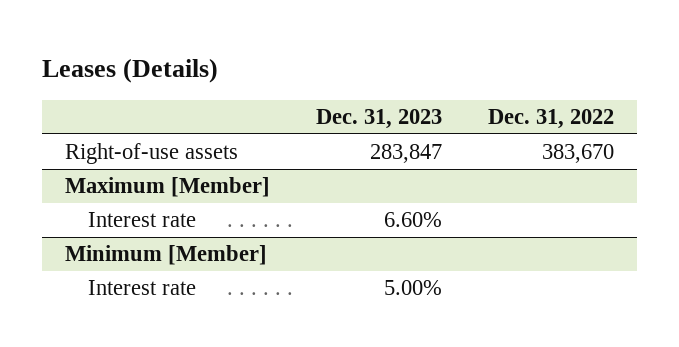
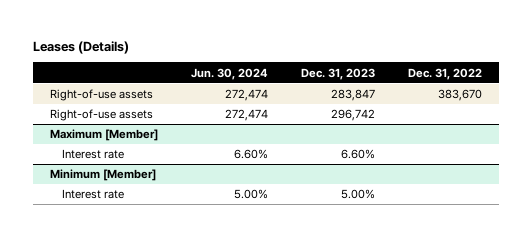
none -> [191,67,269,80] Jun. 30, 2024
none -> [49,109,153,122] Right-of-use assets

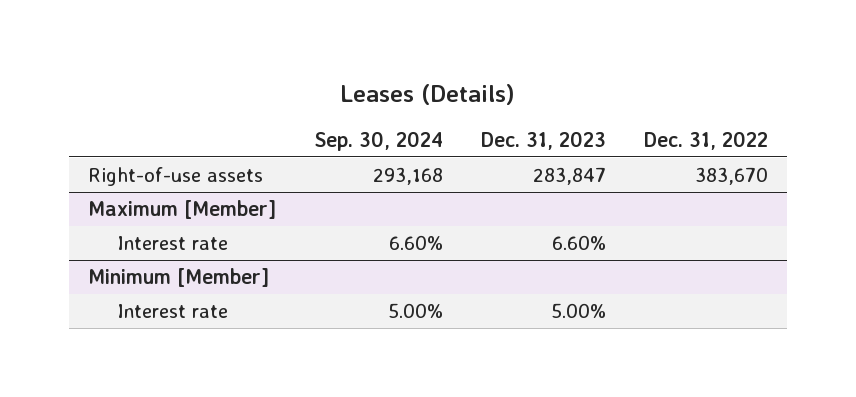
[191,67,269,80] Jun. 30, 2024 -> none
none -> [313,130,443,151] Sep. 30, 2024
[49,109,153,122] Right-of-use assets -> none

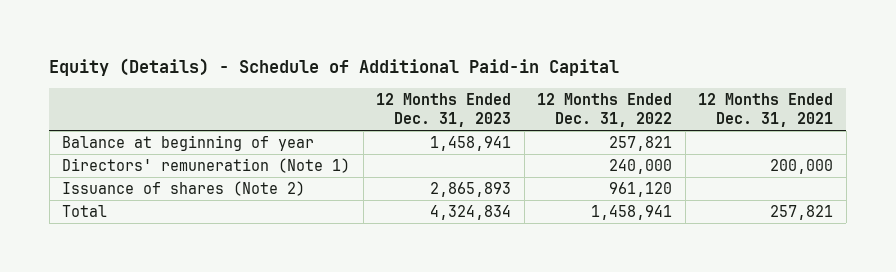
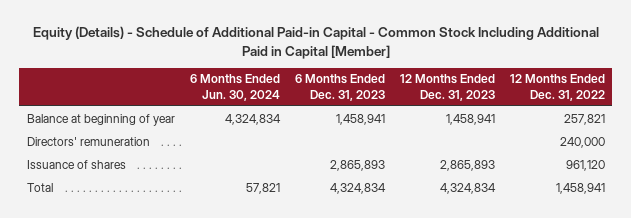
[49,57,620,76] Equity (Details) - Schedule of Additional Paid-in Capital -> [32,26,599,59] Equity (Details) - Schedule of Additional Paid-in Capital - Common Stock Including Additional Paid in Capital [Member]
[698,92,834,127] 12 Months Ended Dec. 31, 2021 -> none
none -> [189,74,280,101] 6 Months Ended Jun. 30, 2024
none -> [294,74,385,101] 6 Months Ended Dec. 31, 2023
[62,158,351,174] Directors' remuneration (Note 1) -> [26,136,150,146] Directors' remuneration
[62,181,306,197] Issuance of shares (Note 2) -> [26,159,126,169] Issuance of shares

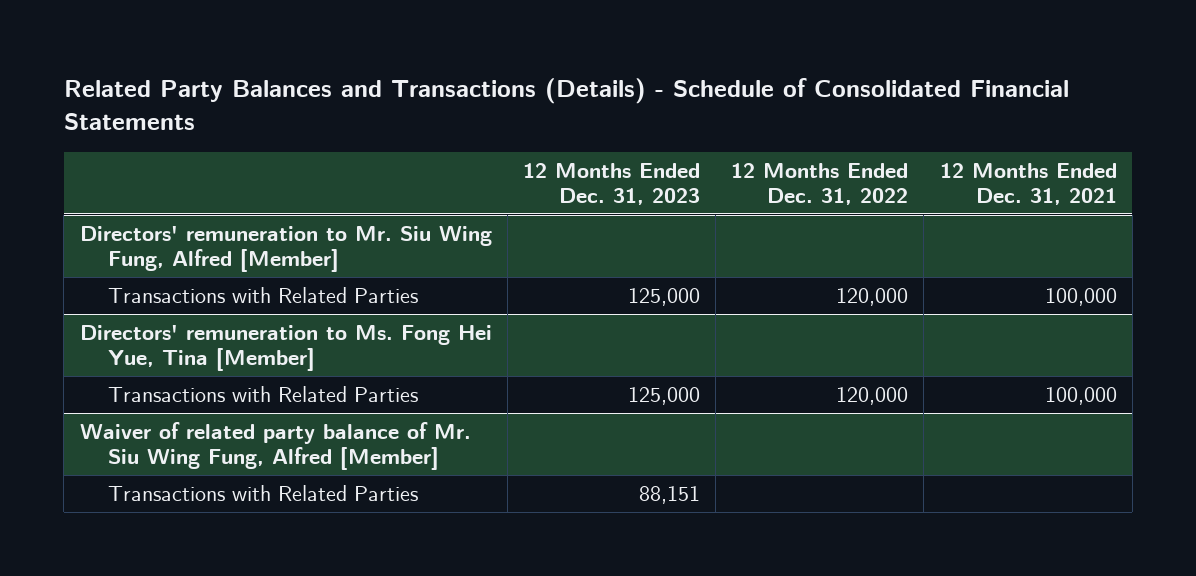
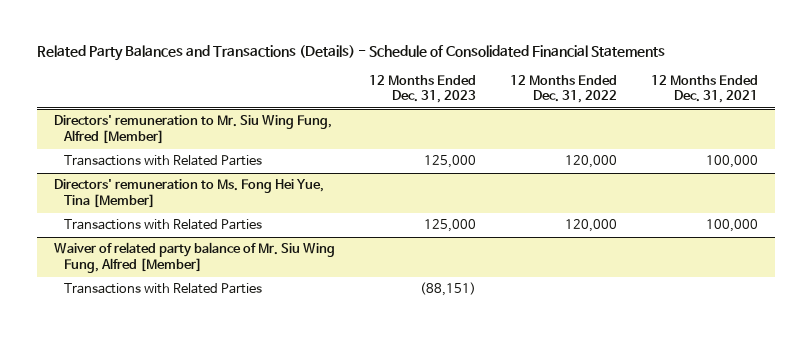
[638,486,700,505] 88,151 -> [420,282,477,297] (88,151)

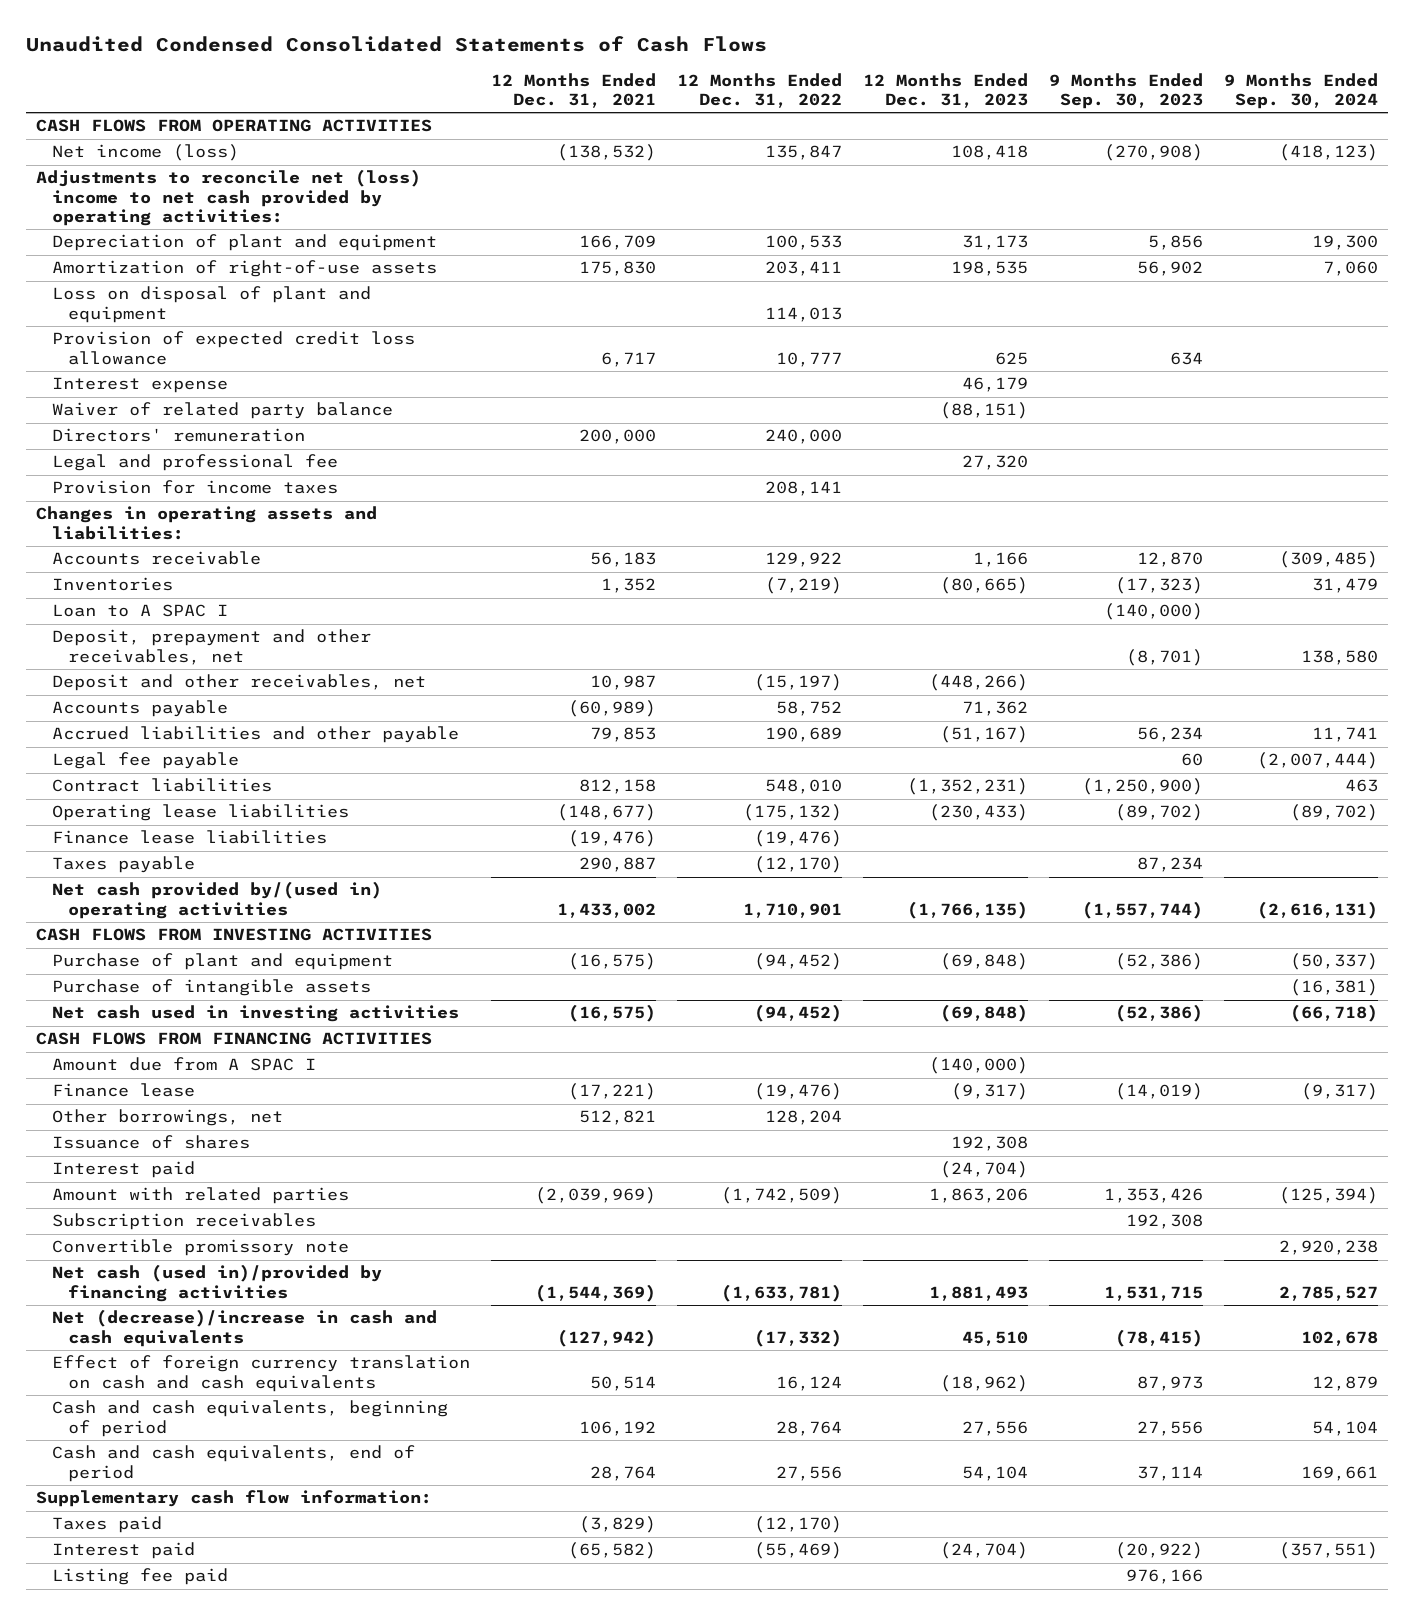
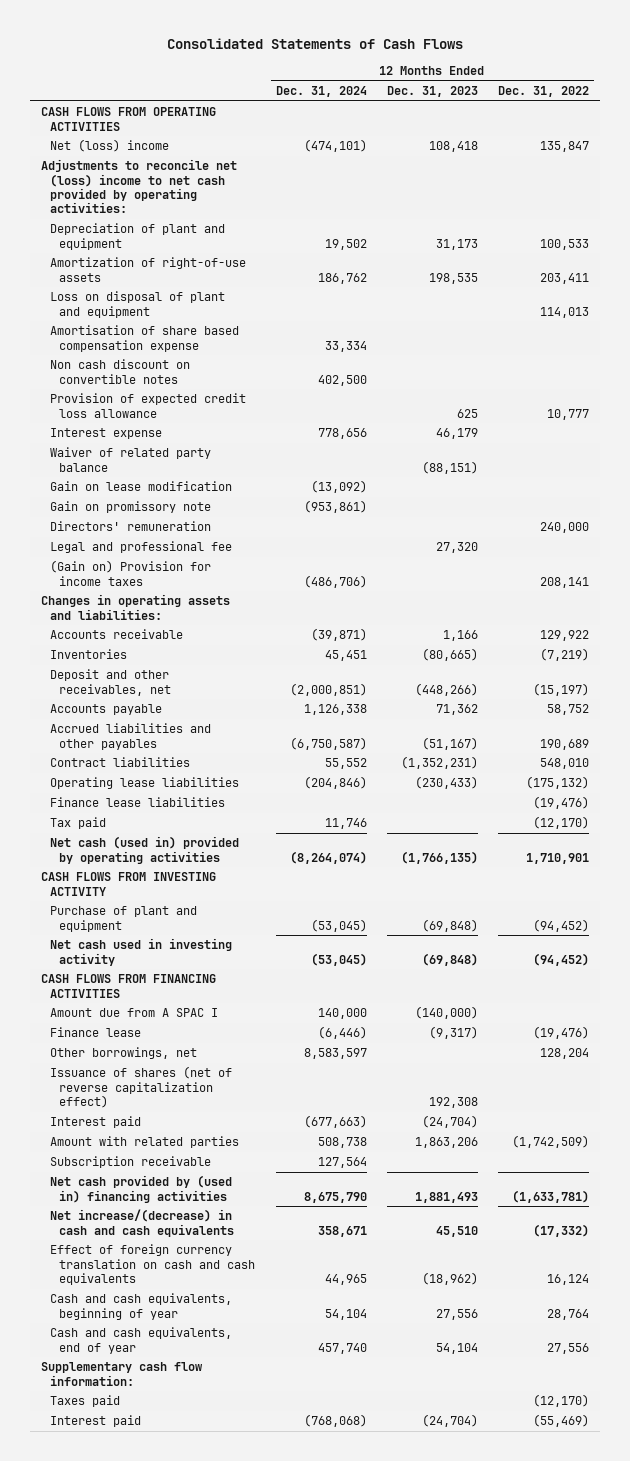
[26,36,768,53] Unaudited Condensed Consolidated Statements of Cash Flows -> [166,37,463,49] Consolidated Statements of Cash Flows
[491,72,657,108] 12 Months Ended Dec. 31, 2021 -> none
[1049,72,1204,109] 9 Months Ended Sep. 30, 2023 -> none
[1223,72,1378,109] 9 Months Ended Sep. 30, 2024 -> none
none -> [275,85,367,97] Dec. 31, 2024
[52,144,240,162] Net income (loss) -> [49,139,169,153] Net (loss) income
none -> [49,325,239,352] Amortisation of share based compensation expense
none -> [49,359,190,384] Non cash discount on convertible notes
none -> [49,481,232,492] Gain on lease modification
none -> [49,501,211,514] Gain on promissory note
[52,480,339,495] Provision for income taxes -> [49,560,211,586] (Gain on) Provision for income taxes
[52,604,229,618] Loan to A SPAC I -> none
[52,629,372,665] Deposit, prepayment and other receivables, net -> none
[52,752,240,770] Legal fee payable -> none
[52,726,460,744] Accrued liabilities and other payable -> [49,723,211,750] Accrued liabilities and other payables
[52,856,196,874] Taxes payable -> [49,817,106,830] Tax paid
[52,881,383,919] Net cash provided by/(used in) operating activities -> [49,836,239,864] Net cash (used in) provided by operating activities
[36,928,433,942] CASH FLOWS FROM INVESTING ACTIVITIES -> [40,872,216,896] CASH FLOWS FROM INVESTING ACTIVITY
[52,979,372,997] Purchase of intangible assets -> none
[52,1005,460,1023] Net cash used in investing activities -> [49,938,232,966] Net cash used in investing activity
[52,1135,251,1150] Issuance of shares -> [49,1066,232,1108] Issuance of shares (net of reverse capitalization effect)
[52,1213,317,1231] Subscription receivables -> none
[52,1239,350,1257] Convertible promissory note -> none
none -> [49,1156,211,1169] Subscription receivable
[52,1264,383,1302] Net cash (used in)/provided by financing activities -> [49,1175,232,1203] Net cash provided by (used in) financing activities
[52,1309,438,1347] Net (decrease)/increase in cash and cash equivalents -> [49,1209,235,1237] Net increase/(decrease) in cash and cash equivalents
[52,1400,449,1437] Cash and cash equivalents, beginning of period -> [49,1293,232,1320] Cash and cash equivalents, beginning of year
[52,1445,416,1482] Cash and cash equivalents, end of period -> [49,1327,232,1354] Cash and cash equivalents, end of year
[52,1568,229,1586] Listing fee paid -> none

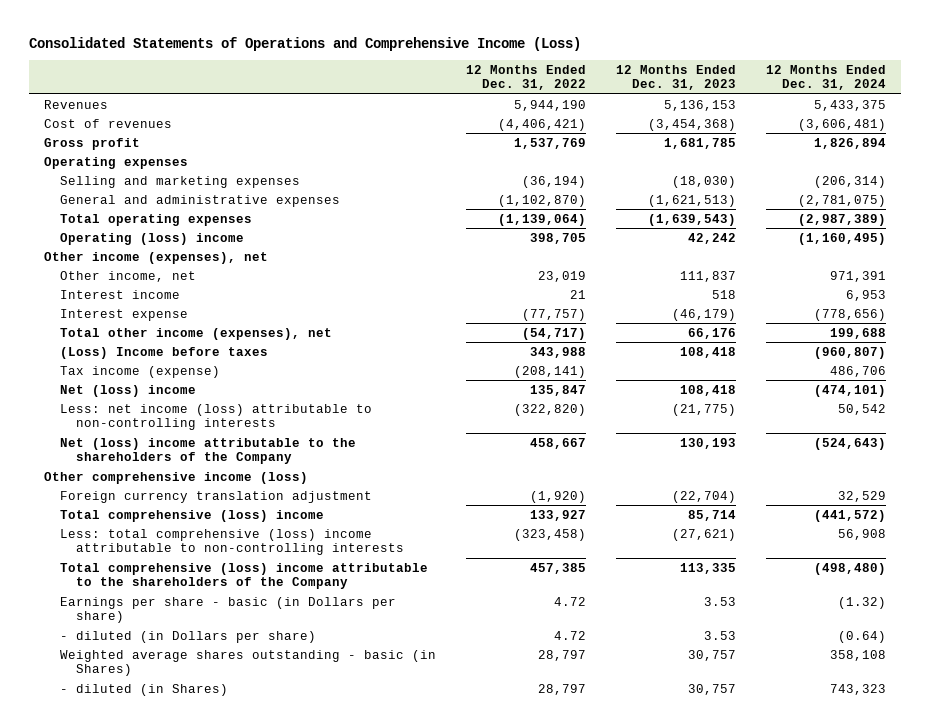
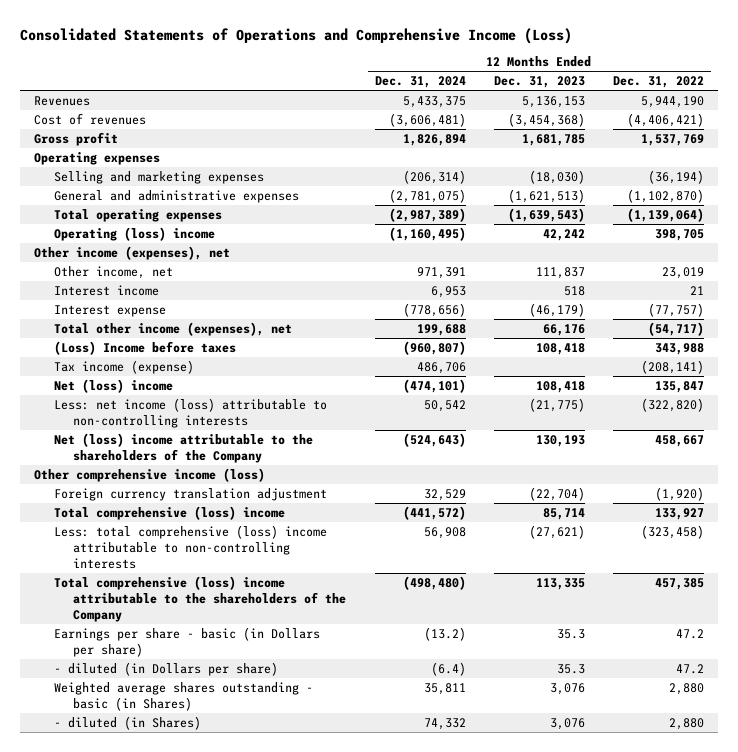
[553,596,586,606] 4.72 -> [675,628,704,639] 47.2
[703,596,736,606] 3.53 -> [556,628,585,639] 35.3
[837,596,886,609] (1.32) -> [423,626,466,641] (13.2)
[553,630,586,640] 4.72 -> [675,663,704,674] 47.2
[703,630,736,640] 3.53 -> [556,663,585,674] 35.3
[837,630,886,643] (0.64) -> [430,661,466,676] (6.4)
[537,649,586,661] 28,797 -> [668,682,704,695] 2,880
[687,649,736,661] 30,757 -> [549,682,585,695] 3,076
[829,649,886,661] 358,108 -> [423,682,466,695] 35,811
[537,683,586,695] 28,797 -> [668,717,704,730] 2,880
[687,683,736,695] 30,757 -> [549,717,585,730] 3,076
[829,683,886,695] 743,323 -> [423,717,466,730] 74,332

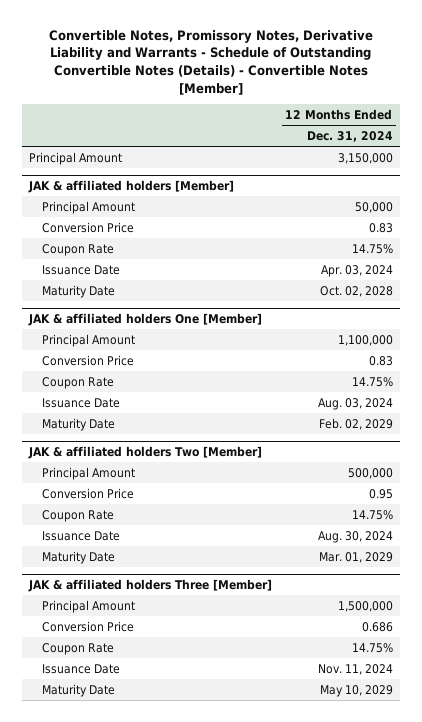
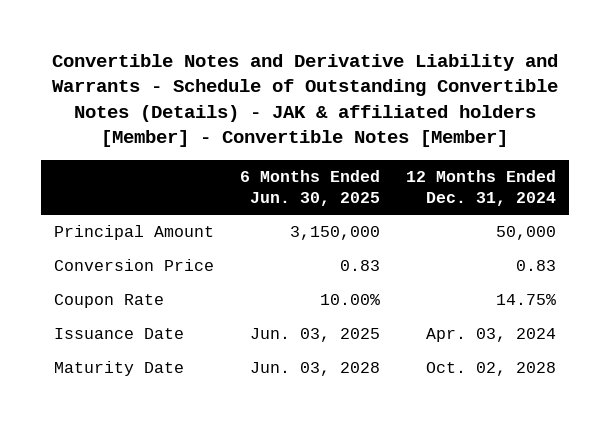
[49,29,374,95] Convertible Notes, Promissory Notes, Derivative Liability and Warrants - Schedule of Outstanding Convertible Notes (Details) - Convertible Notes [Member] -> [52,53,559,148] Convertible Notes and Derivative Liability and Warrants - Schedule of Outstanding Convertible Notes (Details) - JAK & affiliated holders [Member] - Convertible Notes [Member]
none -> [240,169,381,206] 6 Months Ended Jun. 30, 2025
[29,151,123,165] Principal Amount -> none
[28,179,235,193] JAK & affiliated holders [Member] -> none
[28,312,263,326] JAK & affiliated holders One [Member] -> none
[42,333,136,347] Principal Amount -> none
[42,354,135,366] Conversion Price -> none
[42,376,115,389] Coupon Rate -> none
[42,397,121,408] Issuance Date -> none
[42,417,116,431] Maturity Date -> none
[28,445,263,459] JAK & affiliated holders Two [Member] -> none
[42,466,136,480] Principal Amount -> none
[42,487,135,499] Conversion Price -> none
[42,509,115,522] Coupon Rate -> none
[42,530,121,541] Issuance Date -> none
[42,550,116,564] Maturity Date -> none
[28,578,273,592] JAK & affiliated holders Three [Member] -> none
[42,599,136,613] Principal Amount -> none
[42,620,135,632] Conversion Price -> none
[42,642,115,655] Coupon Rate -> none
[42,663,121,674] Issuance Date -> none
[42,683,116,697] Maturity Date -> none

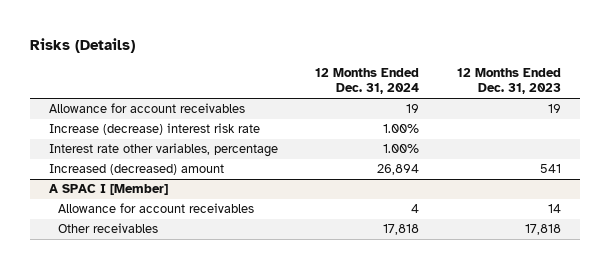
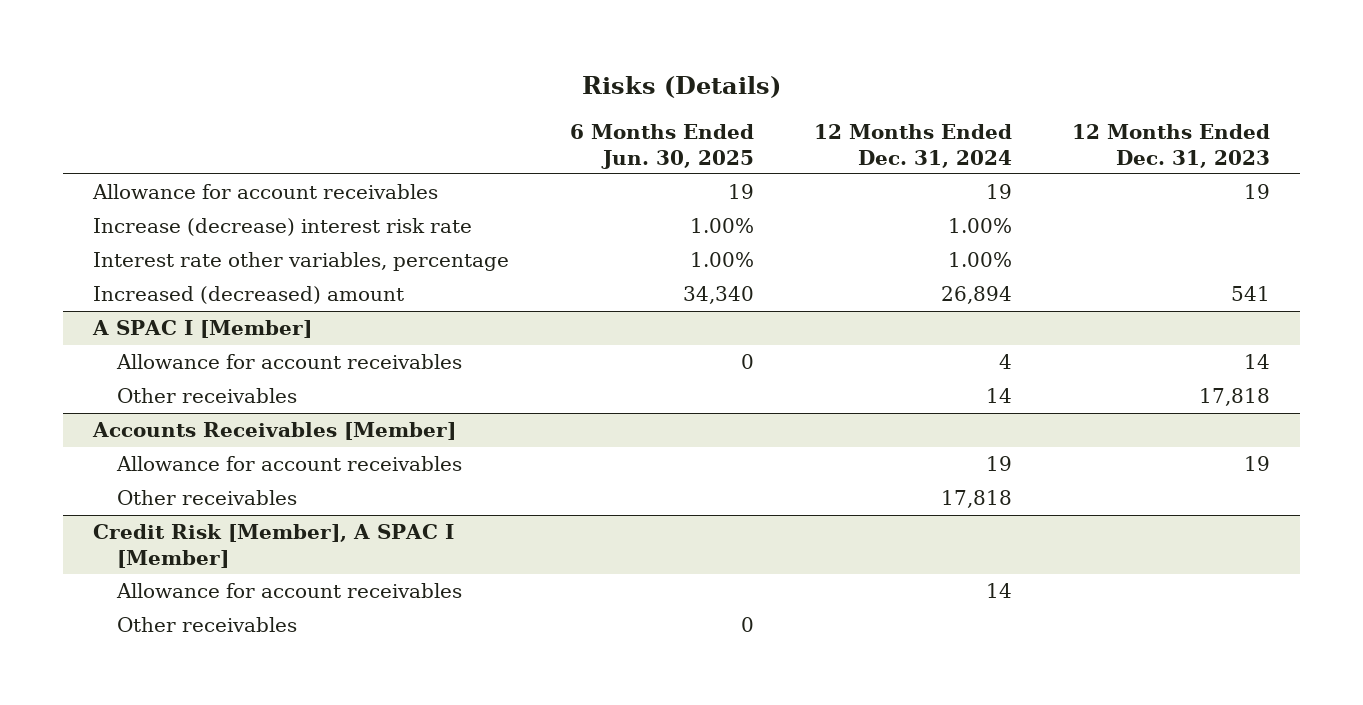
none -> [569,123,754,169] 6 Months Ended Jun. 30, 2025
[383,224,420,236] 17,818 -> [985,388,1012,404] 14
none -> [92,422,457,441] Accounts Receivables [Member]
none -> [115,456,462,472] Allowance for account receivables
none -> [116,490,297,506] Other receivables
none -> [93,524,455,568] Credit Risk [Member], A SPAC I [Member]
none -> [115,583,462,599] Allowance for account receivables
none -> [116,617,297,633] Other receivables

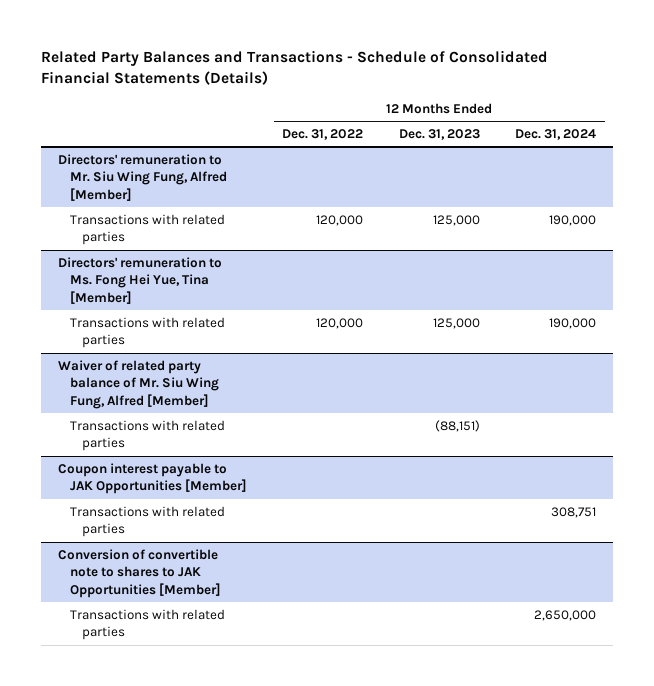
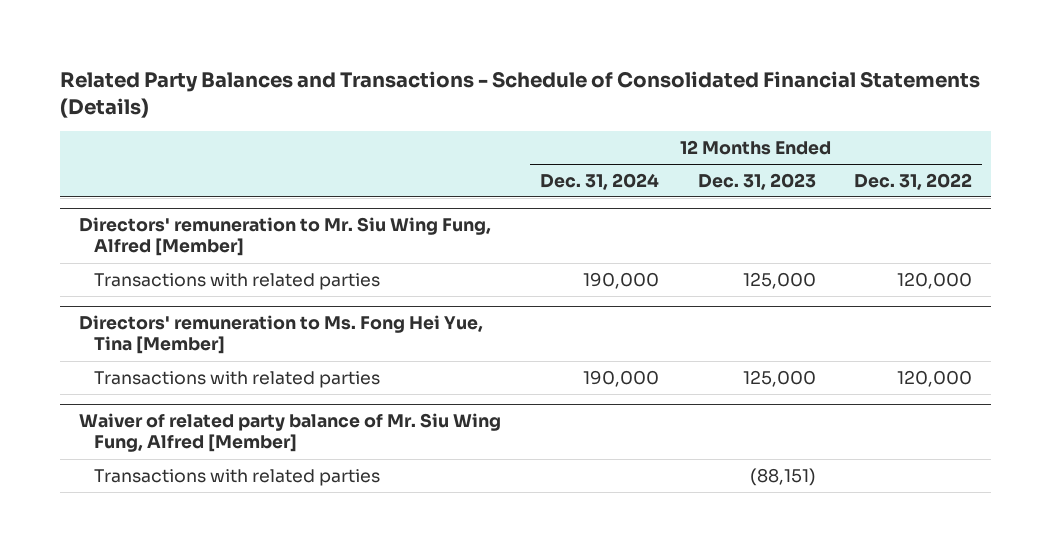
[58,462,248,495] Coupon interest payable to JAK Opportunities [Member] -> none
[70,505,226,538] Transactions with related parties -> none
[58,548,222,598] Conversion of convertible note to shares to JAK Opportunities [Member] -> none
[70,608,226,641] Transactions with related parties -> none

